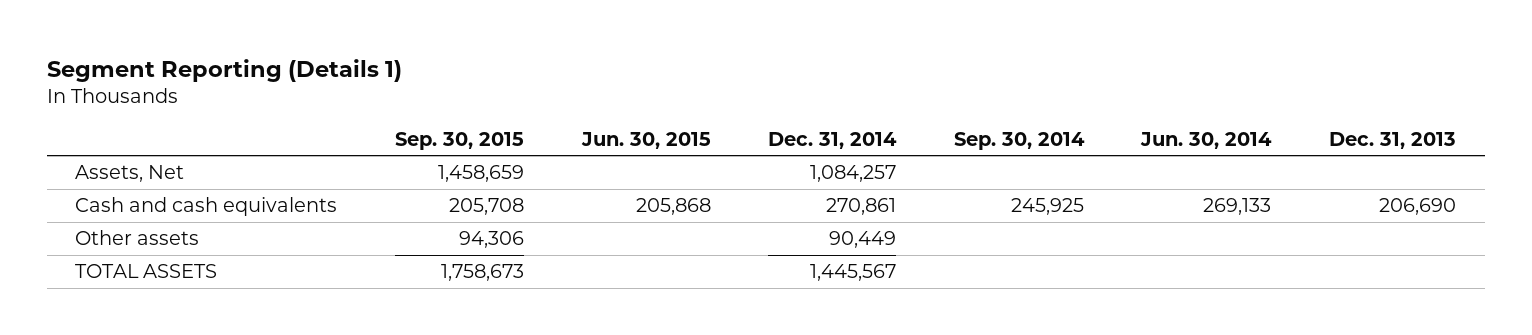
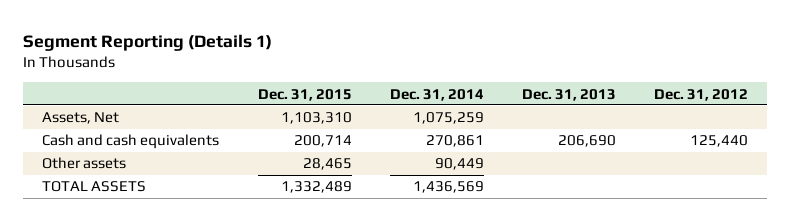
[395,131,525,150] Sep. 30, 2015 -> none
[580,131,711,149] Jun. 30, 2015 -> none
[953,131,1085,150] Sep. 30, 2014 -> none
[1140,131,1273,149] Jun. 30, 2014 -> none
none -> [257,88,352,101] Dec. 31, 2015
none -> [653,88,748,101] Dec. 31, 2012
[810,165,897,183] 1,084,257 -> [412,112,484,125] 1,075,259
[810,264,897,282] 1,445,567 -> [412,181,484,194] 1,436,569

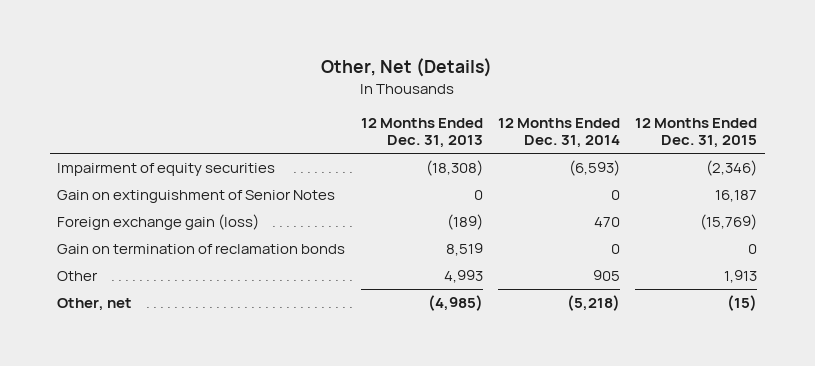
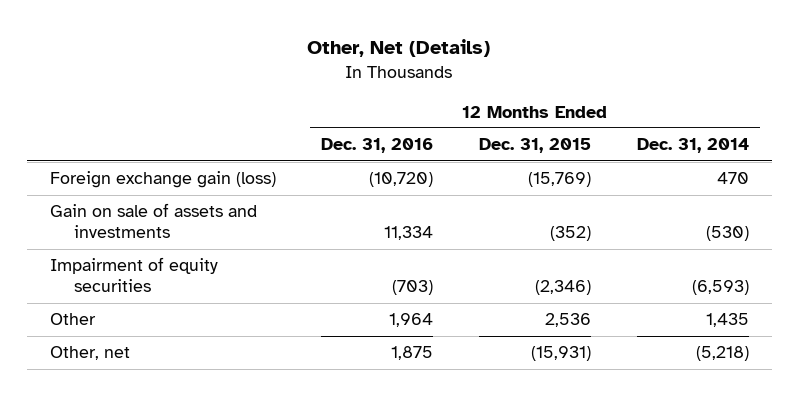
[360,117,483,149] 12 Months Ended Dec. 31, 2013 -> none
none -> [321,138,434,154] Dec. 31, 2016
[57,189,336,203] Gain on extinguishment of Senior Notes -> none
[57,243,346,254] Gain on termination of reclamation bonds -> none
none -> [49,203,257,239] Gain on sale of assets and investments
[57,162,276,176] Impairment of equity securities -> [49,257,218,293] Impairment of equity securities
[592,269,620,281] 905 -> [705,313,749,328] 1,435
[724,269,758,283] 1,913 -> [544,313,591,328] 2,536
[727,294,758,311] (15) -> [530,346,591,362] (15,931)

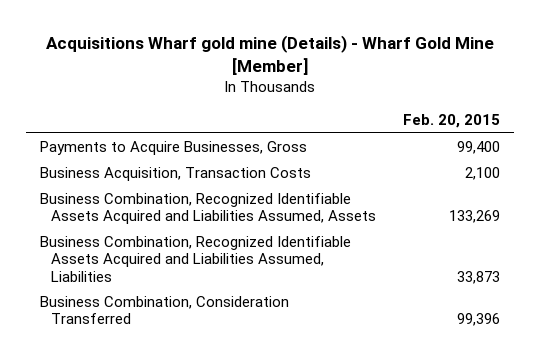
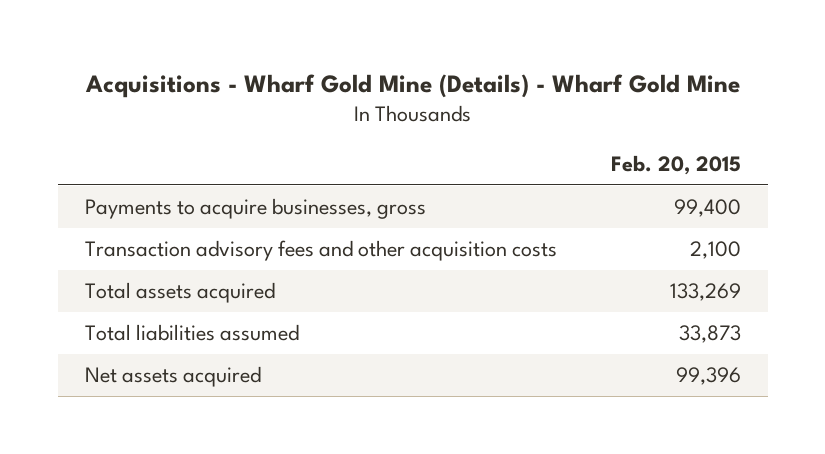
[45,35,494,76] Acquisitions Wharf gold mine (Details) - Wharf Gold Mine [Member] -> [84,73,740,98] Acquisitions - Wharf Gold Mine (Details) - Wharf Gold Mine
[39,141,307,156] Payments to Acquire Businesses, Gross -> [84,198,426,220] Payments to acquire businesses, gross
[39,167,311,182] Business Acquisition, Transaction Costs -> [84,240,557,262] Transaction advisory fees and other acquisition costs
[39,193,377,225] Business Combination, Recognized Identifiable Assets Acquired and Liabilities Assumed, Assets -> [84,282,275,304] Total assets acquired
[39,236,351,282] Business Combination, Recognized Identifiable Assets Acquired and Liabilities Assumed, Liabilities -> [84,324,299,342] Total liabilities assumed
[39,296,289,325] Business Combination, Consideration Transferred -> [84,366,261,388] Net assets acquired

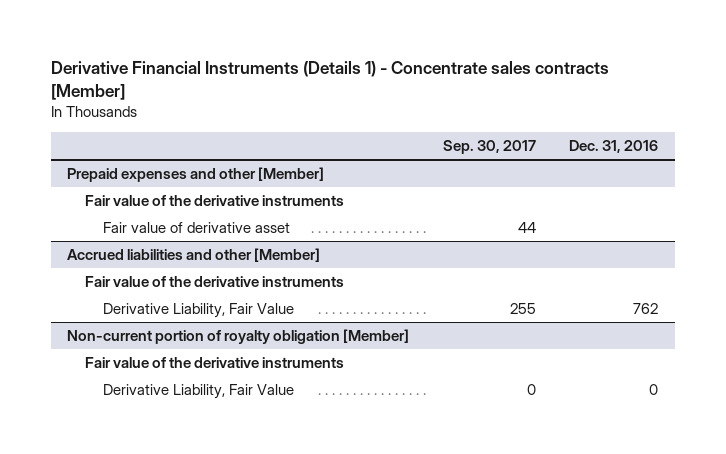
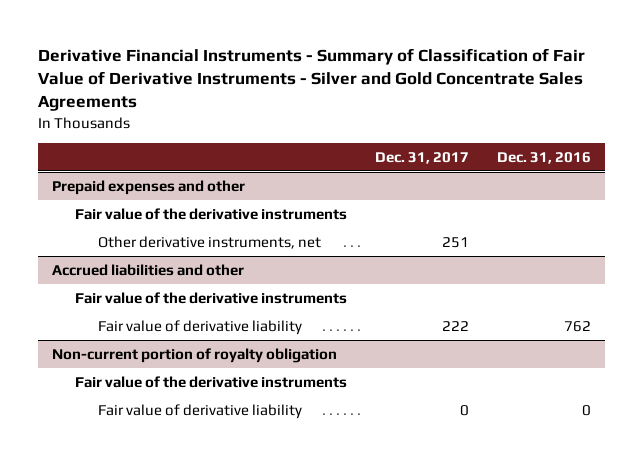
[50,60,609,101] Derivative Financial Instruments (Details 1) - Concentrate sales contracts [Member] -> [37,47,585,112] Derivative Financial Instruments - Summary of Classification of Fair Value of Derivative Instruments - Silver and Gold Concentrate Sales Agreements
[442,140,536,155] Sep. 30, 2017 -> none
none -> [374,151,469,164] Dec. 31, 2017
[67,166,325,182] Prepaid expenses and other [Member] -> [51,180,245,196] Prepaid expenses and other
[102,221,290,233] Fair value of derivative asset -> [97,236,321,250] Other derivative instruments, net
[67,247,321,262] Accrued liabilities and other [Member] -> [51,264,244,277] Accrued liabilities and other
[102,302,294,318] Derivative Liability, Fair Value -> [97,320,302,336] Fair value of derivative liability
[67,328,410,344] Non-current portion of royalty obligation [Member] -> [51,348,337,364] Non-current portion of royalty obligation
[102,383,294,399] Derivative Liability, Fair Value -> [97,404,302,420] Fair value of derivative liability

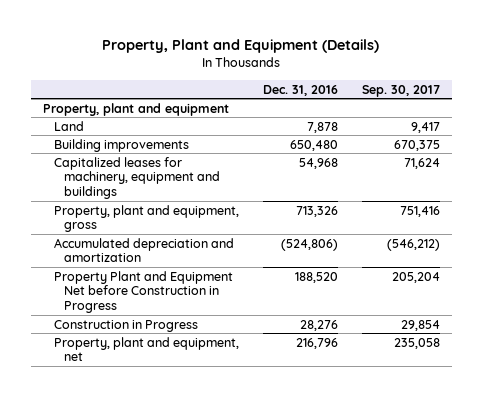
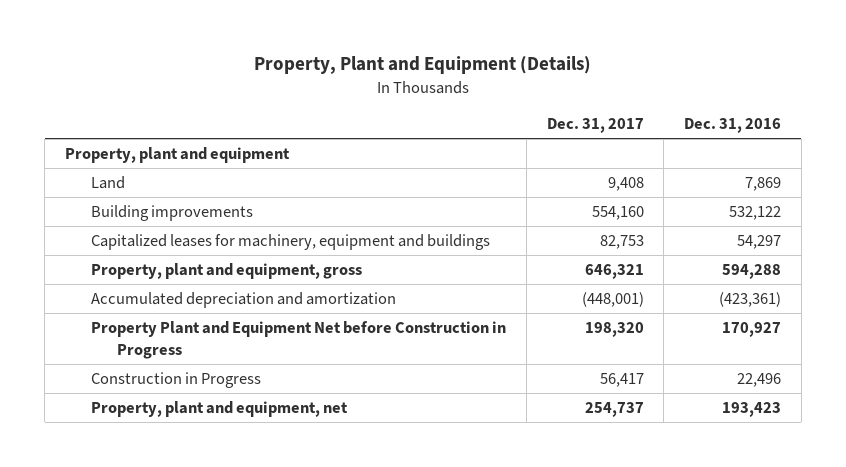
[362,84,441,97] Sep. 30, 2017 -> none
none -> [546,118,644,134] Dec. 31, 2017
[306,121,338,133] 7,878 -> [745,176,782,191] 7,869
[289,139,338,151] 650,480 -> [729,205,782,220] 532,122
[298,157,338,169] 54,968 -> [737,234,782,249] 54,297
[295,205,338,217] 713,326 -> [722,263,782,279] 594,288
[280,238,338,251] (524,806) -> [719,291,782,307] (423,361)
[294,271,338,283] 188,520 -> [722,321,782,337] 170,927
[299,319,338,331] 28,276 -> [737,372,782,387] 22,496
[295,337,338,349] 216,796 -> [722,401,782,417] 193,423

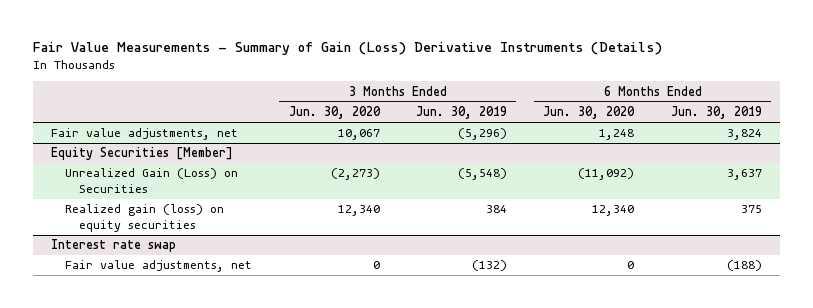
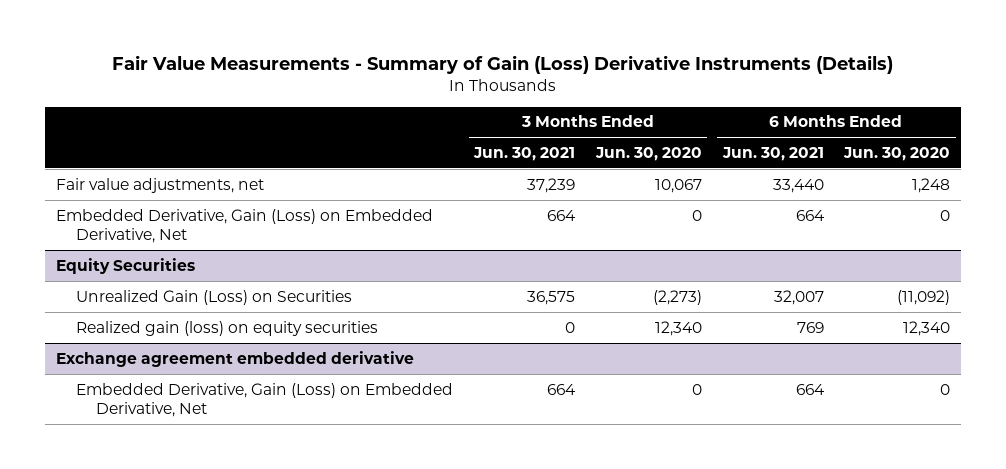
[415,106,507,120] Jun. 30, 2019 -> none
[670,106,762,120] Jun. 30, 2019 -> none
none -> [472,146,575,161] Jun. 30, 2021
none -> [721,146,824,161] Jun. 30, 2021
none -> [55,208,433,243] Embedded Derivative, Gain (Loss) on Embedded Derivative, Net
[51,147,234,161] Equity Securities [Member] -> [55,257,195,274] Equity Securities
[51,239,177,253] Interest rate swap -> none
[65,260,253,273] Fair value adjustments, net -> none
none -> [55,350,414,367] Exchange agreement embedded derivative
none -> [75,382,453,417] Embedded Derivative, Gain (Loss) on Embedded Derivative, Net

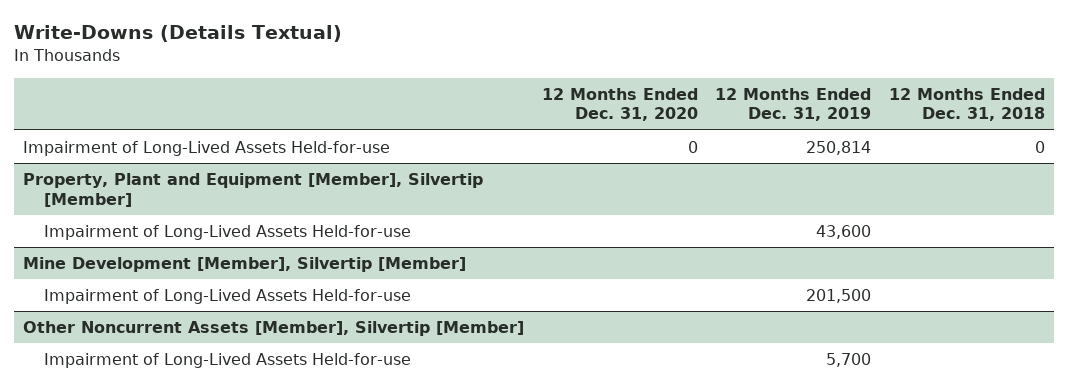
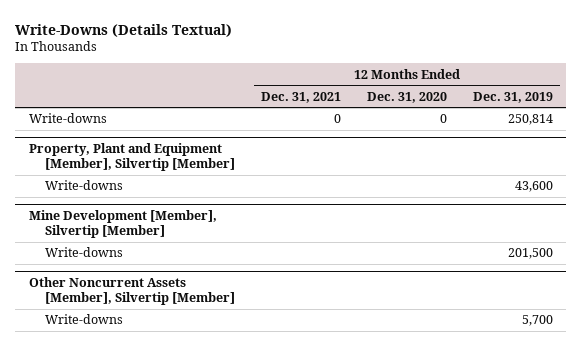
[889,87,1046,122] 12 Months Ended Dec. 31, 2018 -> none
none -> [260,91,341,103] Dec. 31, 2021
[23,141,391,157] Impairment of Long-Lived Assets Held-for-use -> [28,113,107,124] Write-downs
[43,225,411,241] Impairment of Long-Lived Assets Held-for-use -> [44,180,123,191] Write-downs
[43,289,411,305] Impairment of Long-Lived Assets Held-for-use -> [44,247,123,258] Write-downs
[43,353,411,369] Impairment of Long-Lived Assets Held-for-use -> [44,314,123,325] Write-downs

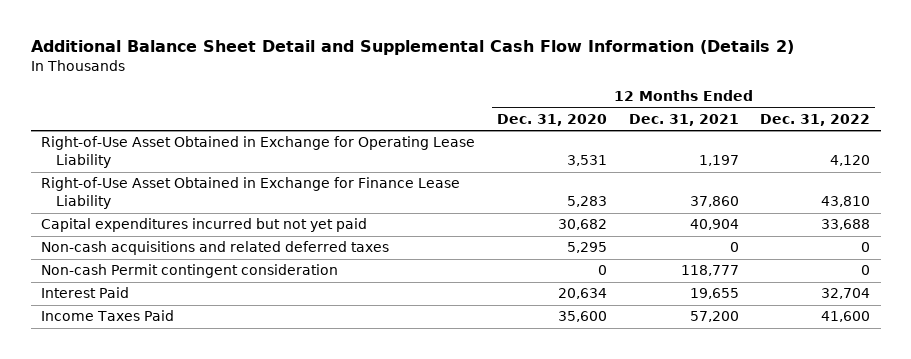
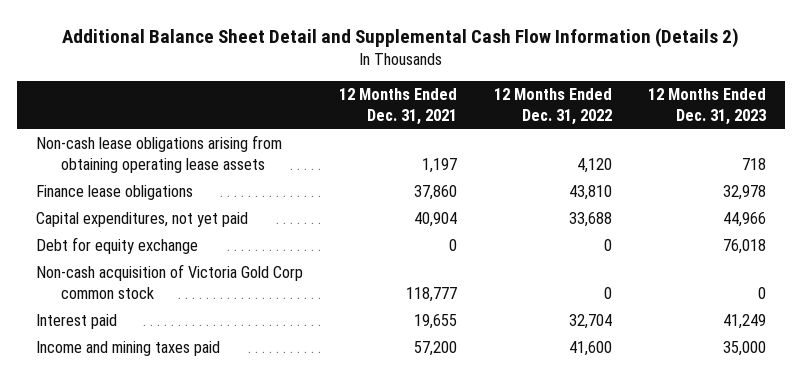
[496,114,607,127] Dec. 31, 2020 -> none
none -> [648,88,767,126] 12 Months Ended Dec. 31, 2023
[41,136,476,169] Right-of-Use Asset Obtained in Exchange for Operating Lease Liability -> [35,135,282,174] Non-cash lease obligations arising from obtaining operating lease assets
[41,177,461,210] Right-of-Use Asset Obtained in Exchange for Finance Lease Liability -> [35,185,193,201] Finance lease obligations
[41,218,368,233] Capital expenditures incurred but not yet paid -> [35,212,248,228] Capital expenditures, not yet paid
[41,241,390,256] Non-cash acquisitions and related deferred taxes -> [35,237,198,255] Debt for equity exchange
[41,264,339,279] Non-cash Permit contingent consideration -> [35,264,303,300] Non-cash acquisition of Victoria Gold Corp common stock
[41,287,130,299] Interest Paid -> [35,314,117,330] Interest paid
[41,310,175,322] Income Taxes Paid -> [35,341,220,357] Income and mining taxes paid

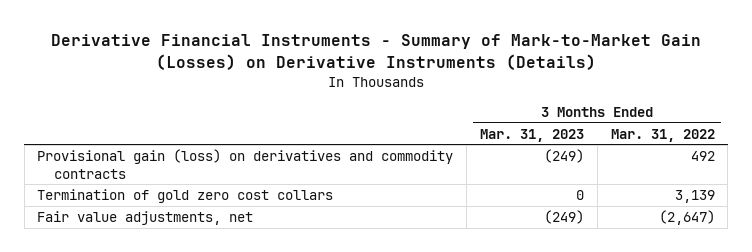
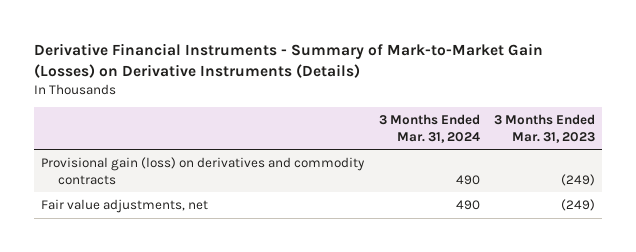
[610,128,715,142] Mar. 31, 2022 -> none
none -> [378,114,480,143] 3 Months Ended Mar. 31, 2024
[37,188,334,203] Termination of gold zero cost collars -> none

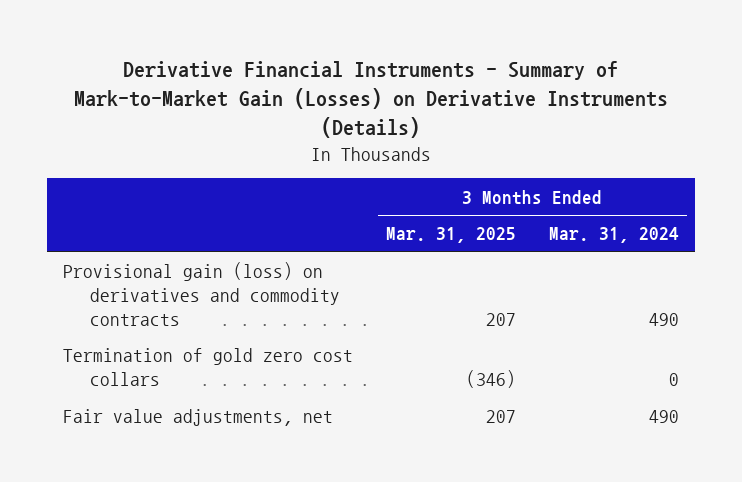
[493,114,595,143] 3 Months Ended Mar. 31, 2023 -> none
none -> [386,227,517,244] Mar. 31, 2025
none -> [63,348,354,387] Termination of gold zero cost collars

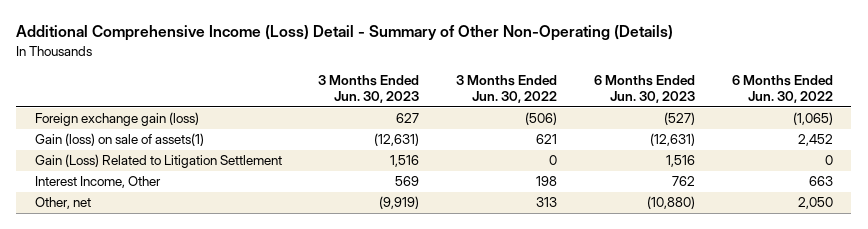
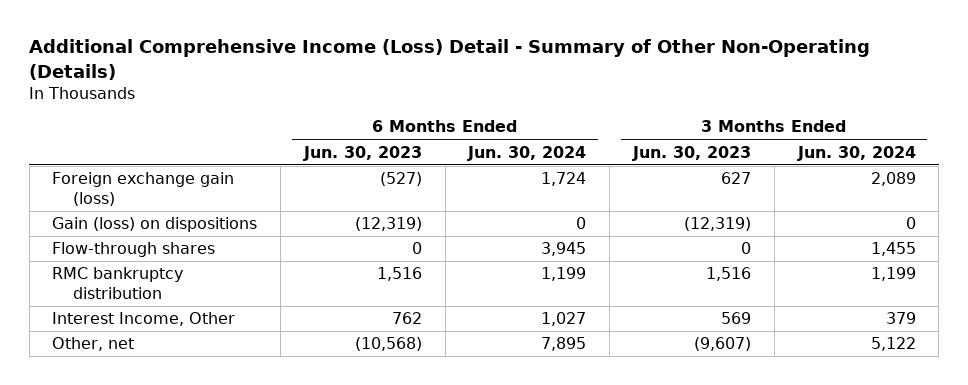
[456,74,558,104] 3 Months Ended Jun. 30, 2022 -> none
[732,74,834,104] 6 Months Ended Jun. 30, 2022 -> none
none -> [467,145,587,161] Jun. 30, 2024
none -> [796,145,916,161] Jun. 30, 2024
[34,133,204,147] Gain (loss) on sale of assets(1) -> [52,217,258,233] Gain (loss) on dispositions
[374,133,420,147] (12,631) -> [683,217,751,232] (12,319)
[650,133,696,147] (12,631) -> [354,217,422,232] (12,319)
none -> [52,242,216,258] Flow-through shares
[34,154,282,169] Gain (Loss) Related to Litigation Settlement -> [52,267,184,299] RMC bankruptcy distribution
[379,196,420,210] (9,919) -> [693,337,751,352] (9,607)
[647,196,696,210] (10,880) -> [354,337,422,352] (10,568)

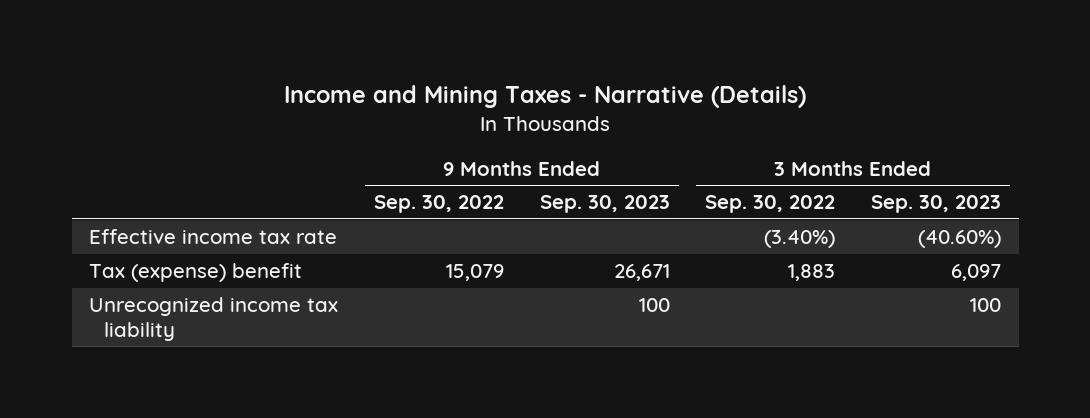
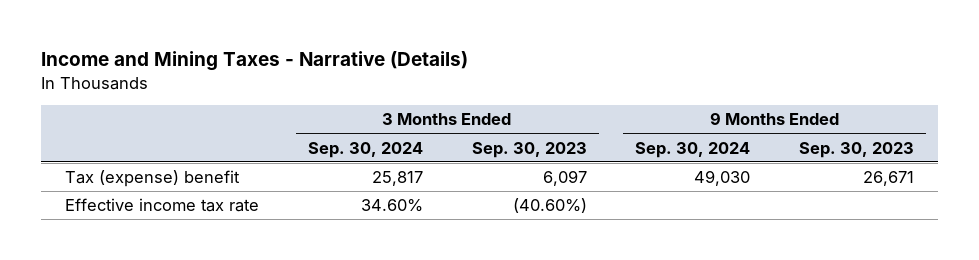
[374,195,505,214] Sep. 30, 2022 -> none
[705,195,836,214] Sep. 30, 2022 -> none
none -> [307,141,423,158] Sep. 30, 2024
none -> [635,141,751,158] Sep. 30, 2024
[89,297,339,341] Unrecognized income tax liability -> none
[89,229,338,245] Effective income tax rate -> [65,198,260,213] Effective income tax rate

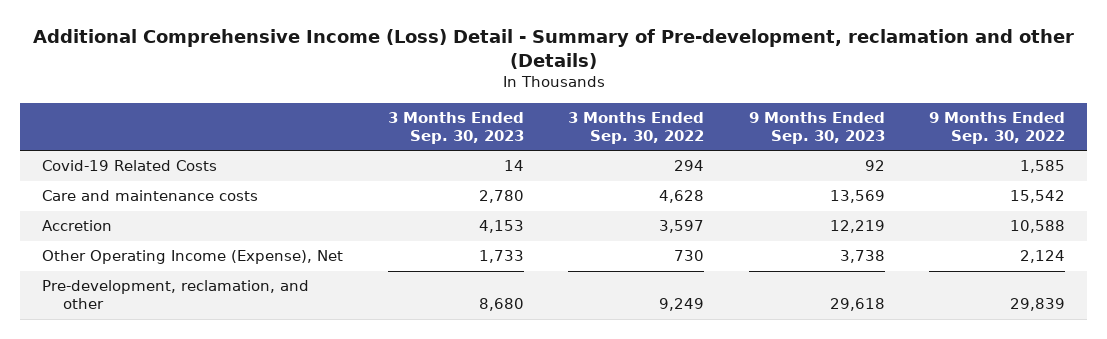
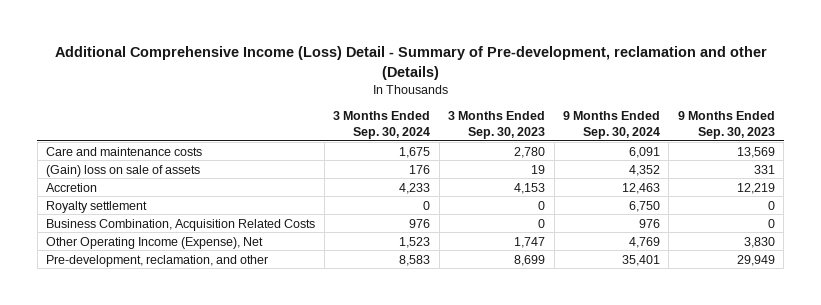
[568,111,705,144] 3 Months Ended Sep. 30, 2022 -> none
[929,111,1066,144] 9 Months Ended Sep. 30, 2022 -> none
none -> [333,111,431,139] 3 Months Ended Sep. 30, 2024
none -> [562,111,660,139] 9 Months Ended Sep. 30, 2024
[42,160,218,172] Covid-19 Related Costs -> none
none -> [46,164,201,177] (Gain) loss on sale of assets
none -> [46,200,148,213] Royalty settlement
none -> [46,218,316,231] Business Combination, Acquisition Related Costs
[478,250,524,264] 1,733 -> [514,236,546,248] 1,747
[839,250,885,264] 3,738 -> [743,236,775,248] 3,830
[478,298,524,312] 8,680 -> [514,254,546,266] 8,699
[829,298,885,312] 29,618 -> [736,254,775,266] 29,949

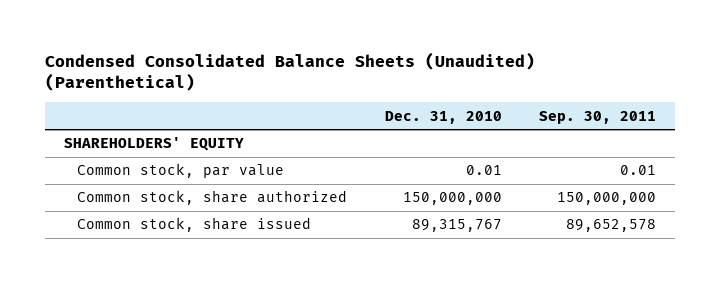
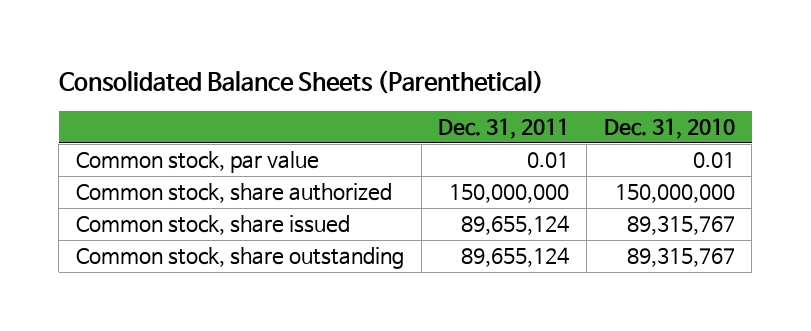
[45,51,536,92] Condensed Consolidated Balance Sheets (Unaudited) (Parenthetical) -> [58,70,544,95] Consolidated Balance Sheets (Parenthetical)
[539,110,657,124] Sep. 30, 2011 -> none
none -> [438,117,570,139] Dec. 31, 2011
[63,137,244,152] SHAREHOLDERS' EQUITY -> none
none -> [76,247,405,270] Common stock, share outstanding

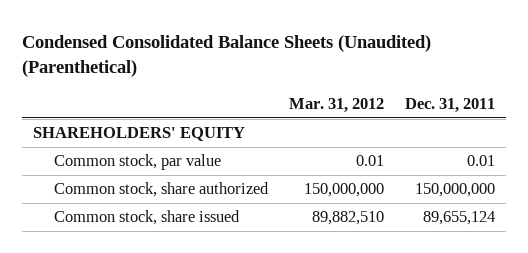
[58,70,544,95] Consolidated Balance Sheets (Parenthetical) -> [22,34,432,77] Condensed Consolidated Balance Sheets (Unaudited) (Parenthetical)
[603,117,735,139] Dec. 31, 2010 -> none
none -> [289,97,385,113] Mar. 31, 2012
none -> [32,127,245,142] SHAREHOLDERS' EQUITY
[76,247,405,270] Common stock, share outstanding -> none

